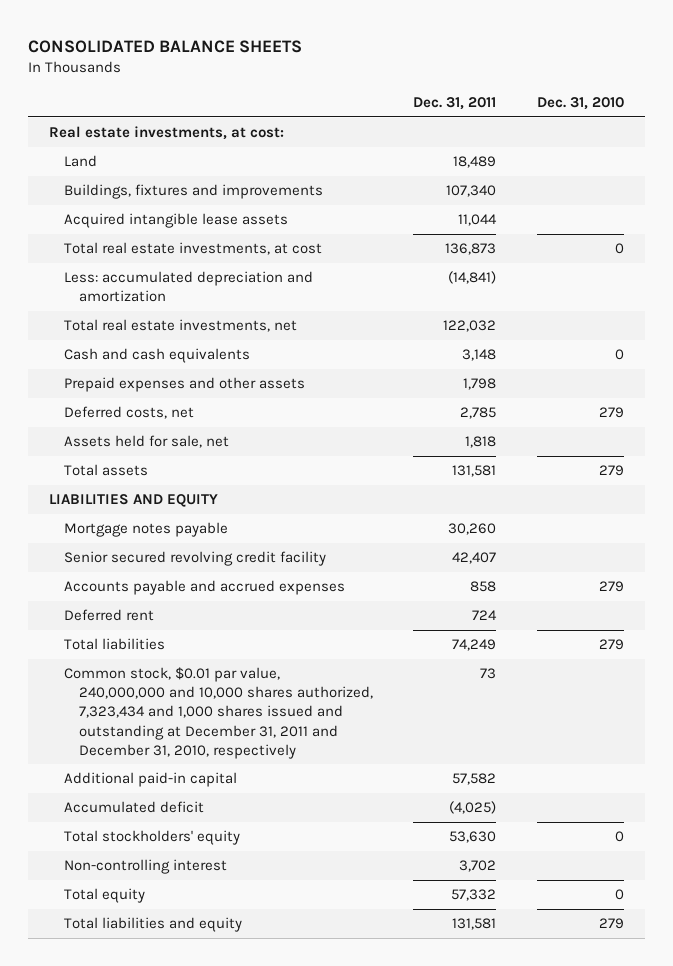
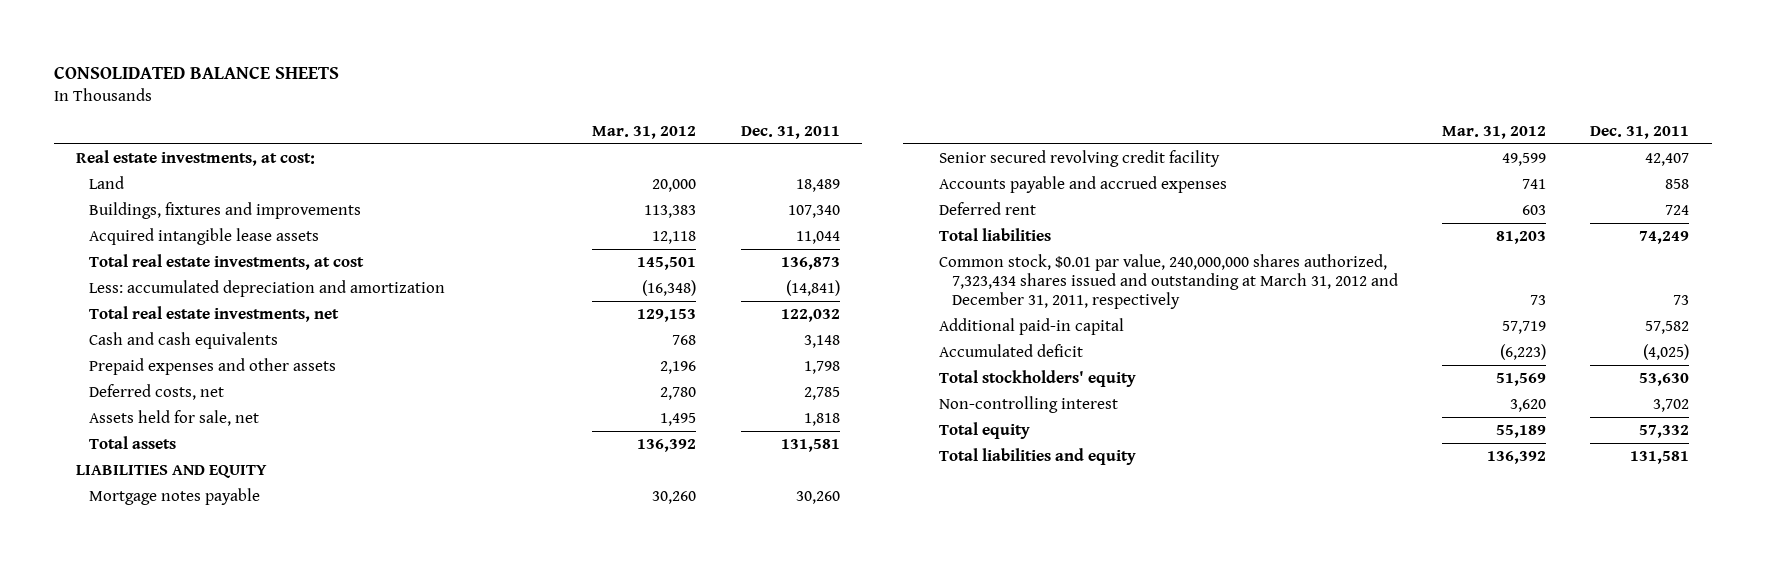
[537,96,625,110] Dec. 31, 2010 -> none
none -> [592,125,697,139] Mar. 31, 2012
[63,667,373,759] Common stock, $0.01 par value, 240,000,000 and 10,000 shares authorized, 7,323,434 and 1,000 shares issued and outstanding at December 31, 2011 and December 31, 2010, respectively -> [938,253,1398,310] Common stock, $0.01 par value, 240,000,000 shares authorized, 7,323,434 shares issued and outstanding at March 31, 2012 and December 31, 2011, respectively

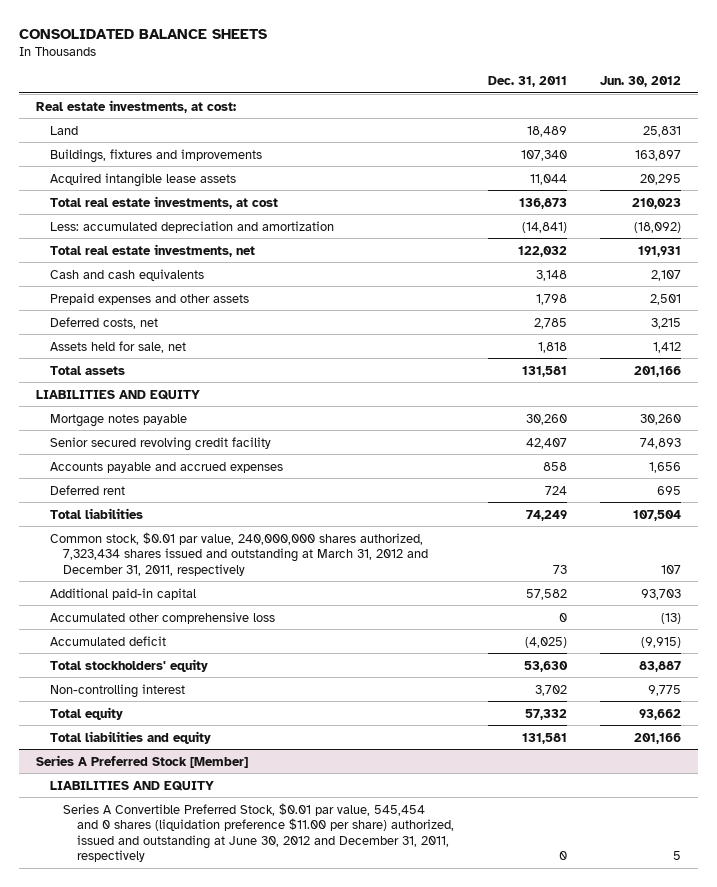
[592,125,697,139] Mar. 31, 2012 -> none
none -> [600,75,682,87] Jun. 30, 2012
none -> [49,611,275,624] Accumulated other comprehensive loss
none -> [35,754,248,768] Series A Preferred Stock [Member]
none -> [49,780,214,791] LIABILITIES AND EQUITY
none -> [63,802,455,863] Series A Convertible Preferred Stock, $0.01 par value, 545,454 and 0 shares (liquidation preference $11.00 per share) authorized, issued and outstanding at June 30, 2012 and December 31, 2011, respectively

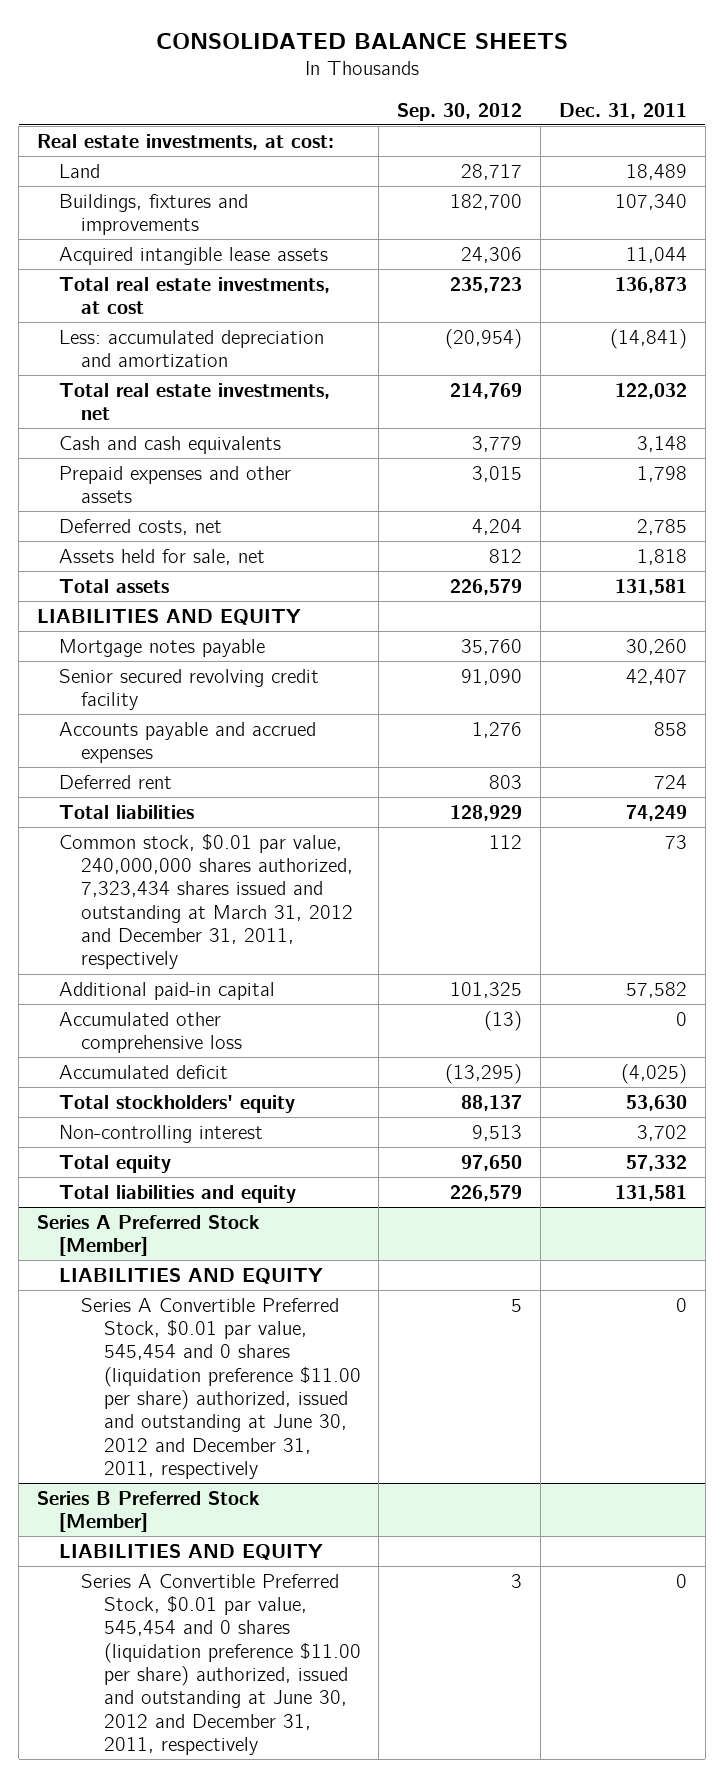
[600,75,682,87] Jun. 30, 2012 -> none
none -> [397,102,523,121] Sep. 30, 2012
none -> [37,1490,261,1533] Series B Preferred Stock [Member]
none -> [59,1543,324,1560] LIABILITIES AND EQUITY
none -> [81,1573,361,1756] Series A Convertible Preferred Stock, $0.01 par value, 545,454 and 0 shares (liquidation preference $11.00 per share) authorized, issued and outstanding at June 30, 2012 and December 31, 2011, respectively

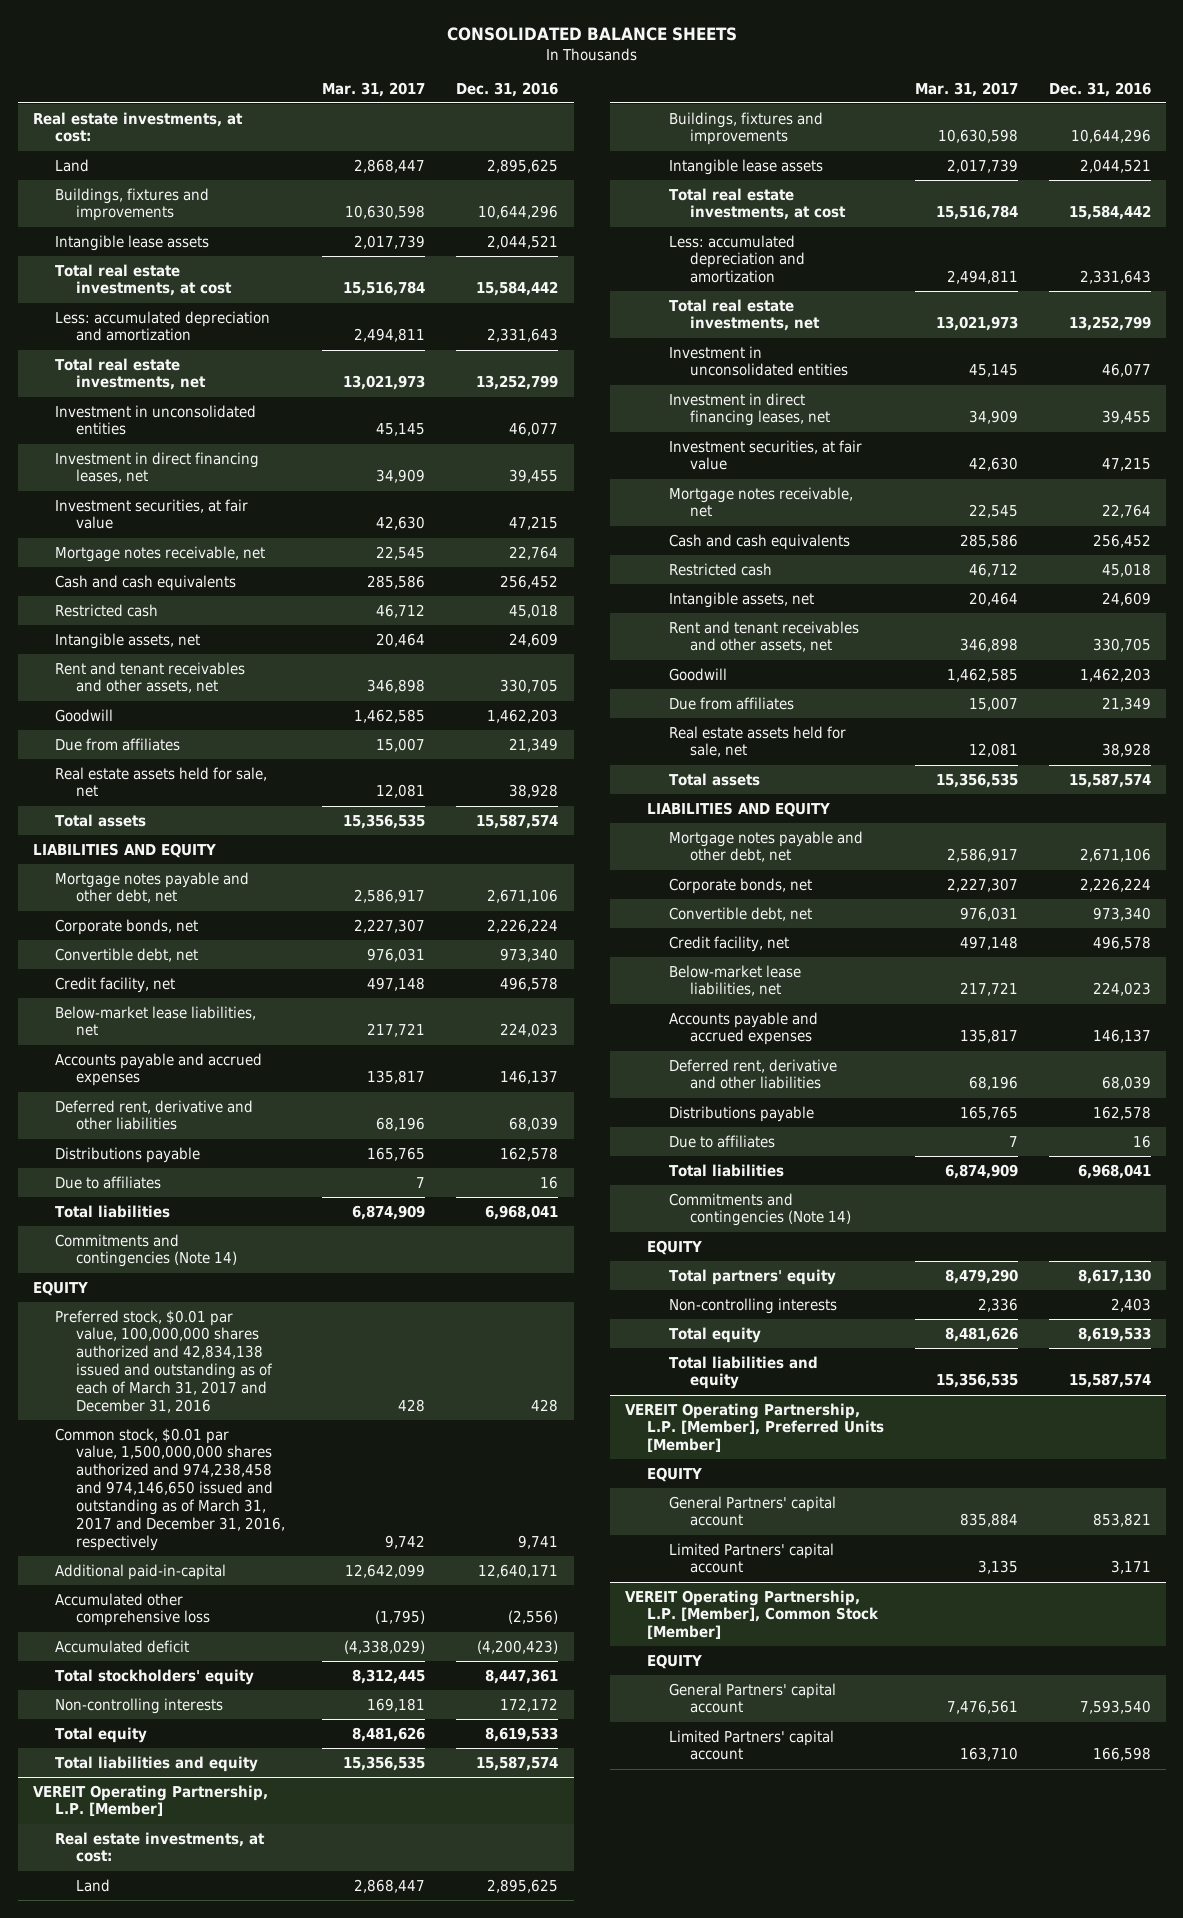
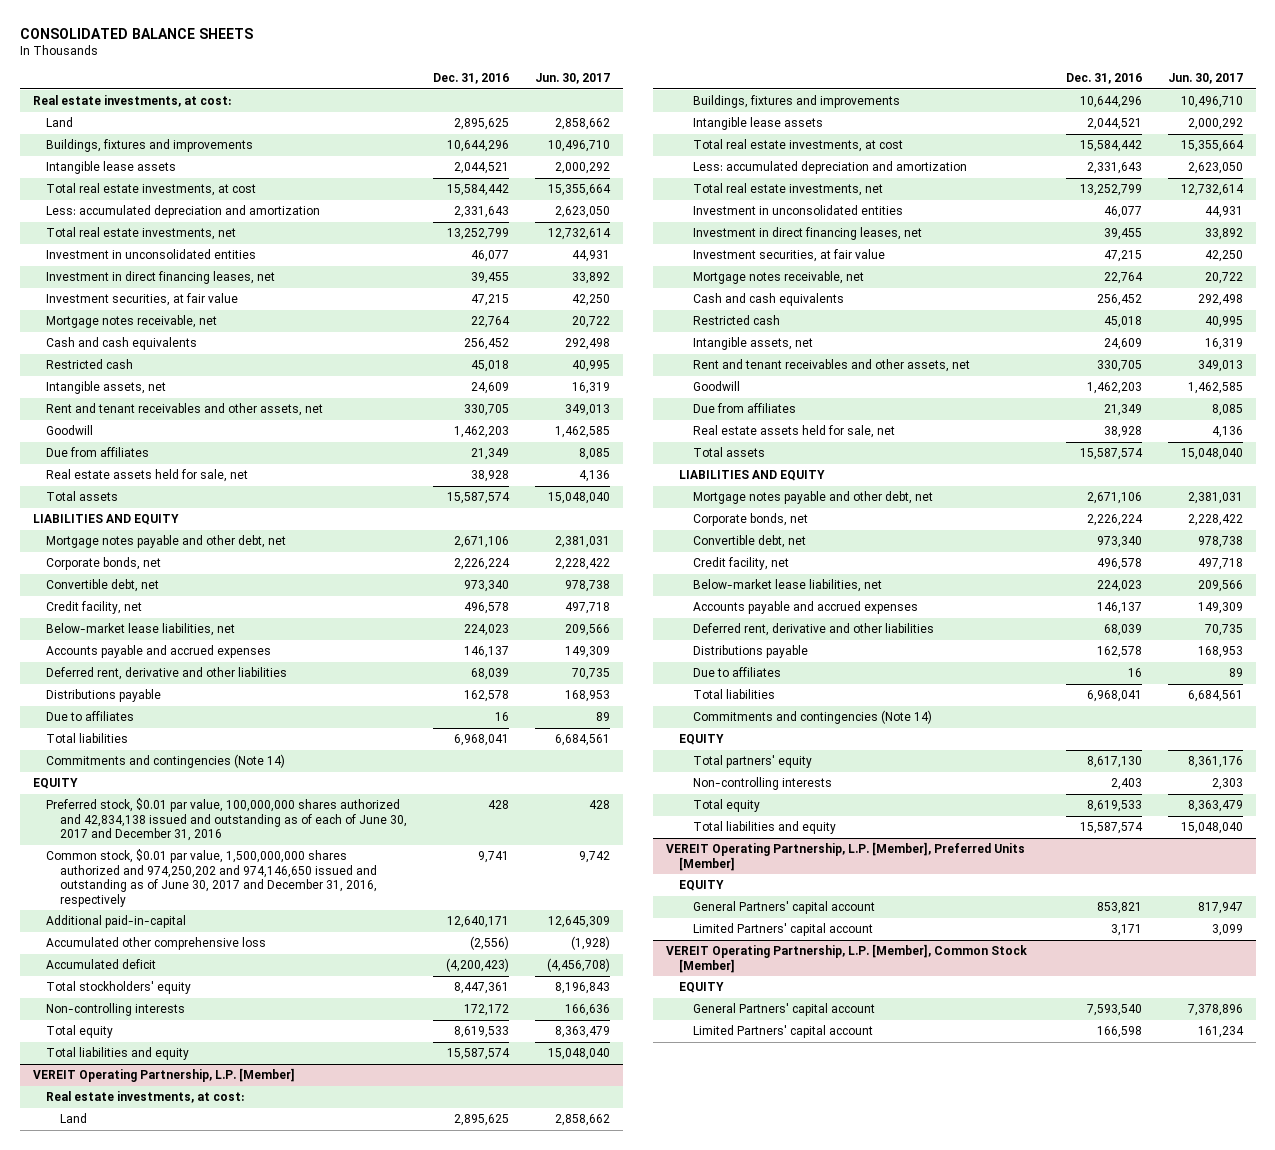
[322,81,426,97] Mar. 31, 2017 -> none
none -> [534,73,610,85] Jun. 30, 2017
[54,1309,274,1413] Preferred stock, $0.01 par value, 100,000,000 shares authorized and 42,834,138 issued and outstanding as of each of March 31, 2017 and December 31, 2016 -> [46,798,407,842] Preferred stock, $0.01 par value, 100,000,000 shares authorized and 42,834,138 issued and outstanding as of each of June 30, 2017 and December 31, 2016
[54,1427,286,1551] Common stock, $0.01 par value, 1,500,000,000 shares authorized and 974,238,458 and 974,146,650 issued and outstanding as of March 31, 2017 and December 31, 2016, respectively -> [46,849,377,907] Common stock, $0.01 par value, 1,500,000,000 shares authorized and 974,250,202 and 974,146,650 issued and outstanding as of June 30, 2017 and December 31, 2016, respectively

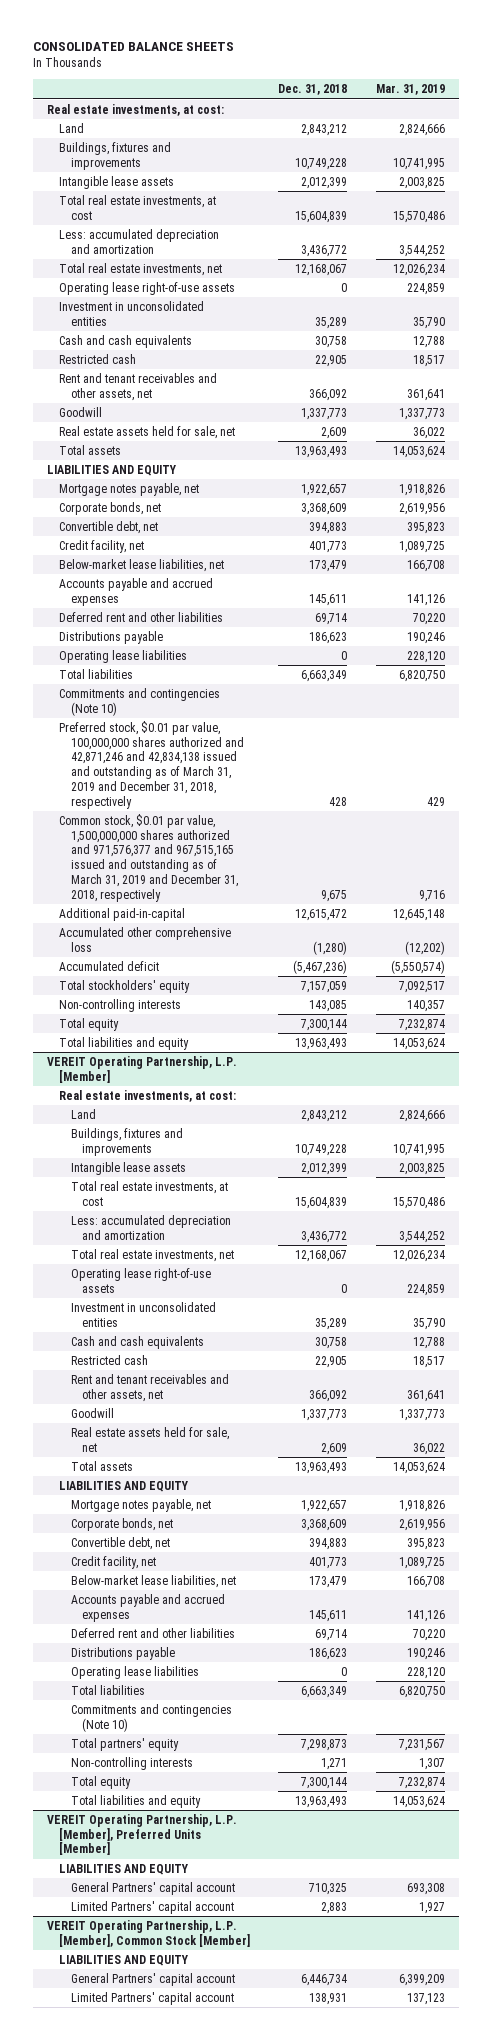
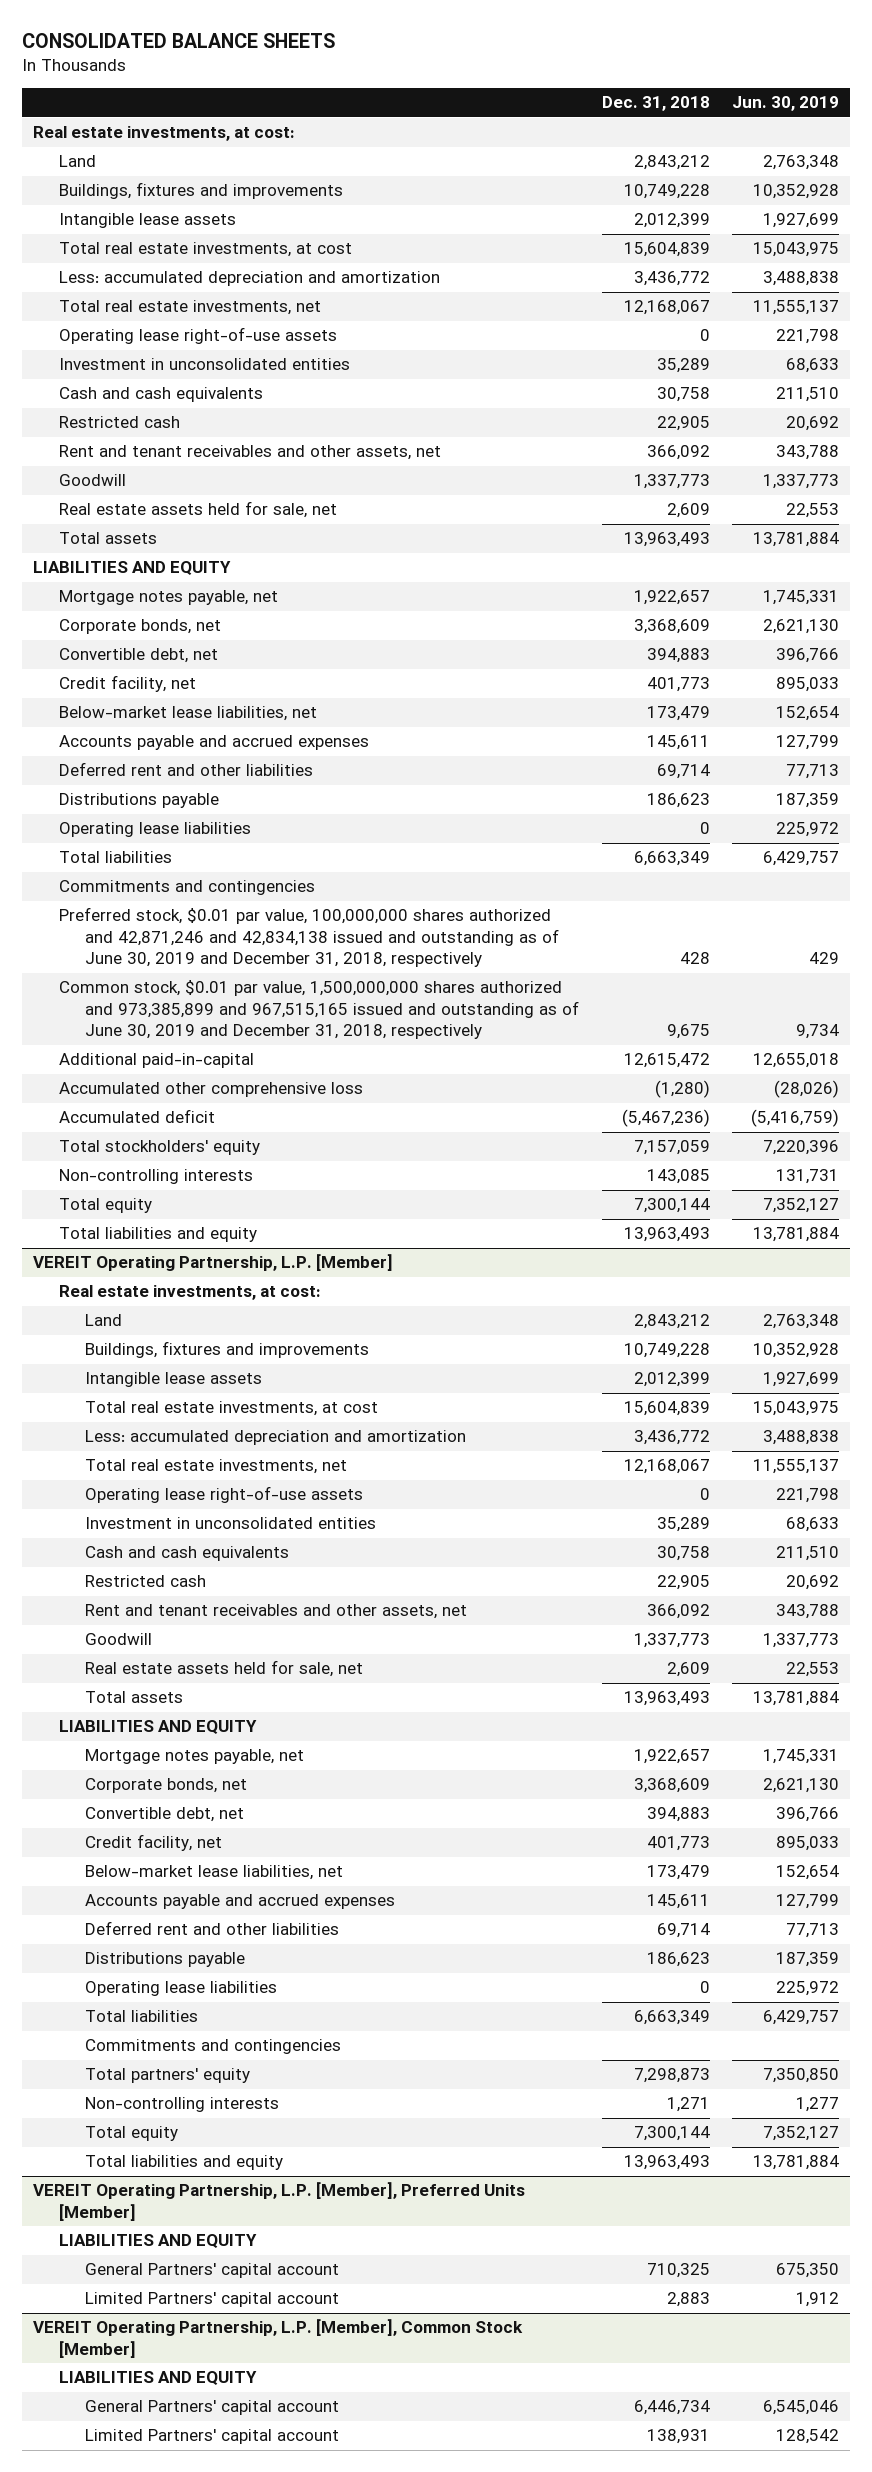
[375,84,445,96] Mar. 31, 2019 -> none
none -> [732,96,840,112] Jun. 30, 2019
[58,687,220,716] Commitments and contingencies (Note 10) -> [58,880,315,896] Commitments and contingencies
[58,720,244,809] Preferred stock, $0.01 par value, 100,000,000 shares authorized and 42,871,246 and 42,834,138 issued and outstanding as of March 31, 2019 and December 31, 2018, respectively -> [58,907,559,968] Preferred stock, $0.01 par value, 100,000,000 shares authorized and 42,871,246 and 42,834,138 issued and outstanding as of June 30, 2019 and December 31, 2018, respectively
[58,813,238,902] Common stock, $0.01 par value, 1,500,000,000 shares authorized and 971,576,377 and 967,515,165 issued and outstanding as of March 31, 2019 and December 31, 2018, respectively -> [58,980,579,1040] Common stock, $0.01 par value, 1,500,000,000 shares authorized and 973,385,899 and 967,515,165 issued and outstanding as of June 30, 2019 and December 31, 2018, respectively
[70,1703,232,1732] Commitments and contingencies (Note 10) -> [84,2039,341,2055] Commitments and contingencies

